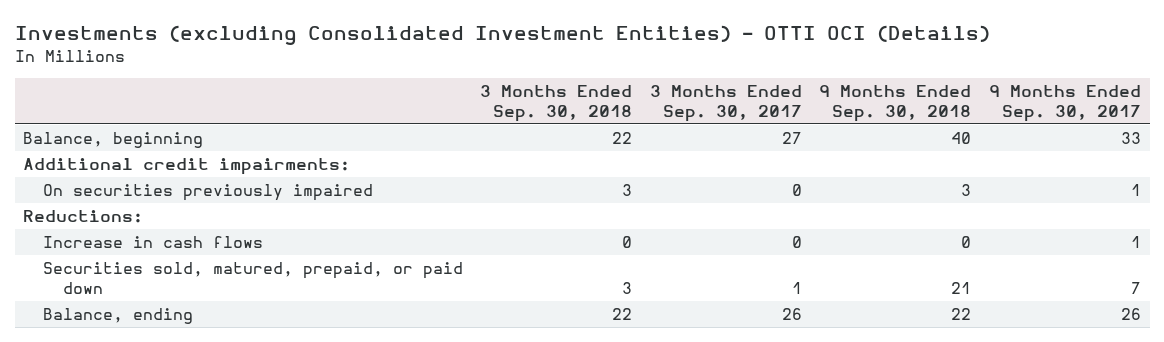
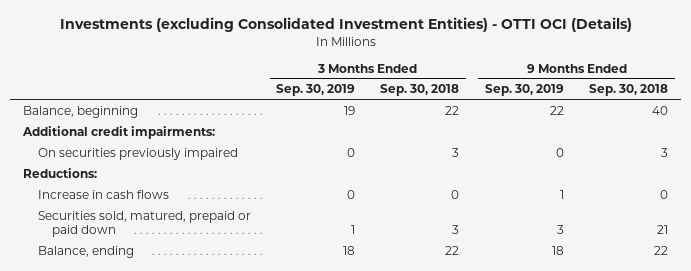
[649,84,802,122] 3 Months Ended Sep. 30, 2017 -> none
[988,84,1141,122] 9 Months Ended Sep. 30, 2017 -> none
none -> [275,84,355,97] Sep. 30, 2019
none -> [484,84,564,97] Sep. 30, 2019
[43,262,464,295] Securities sold, matured, prepaid, or paid down -> [37,210,251,237] Securities sold, matured, prepaid or paid down

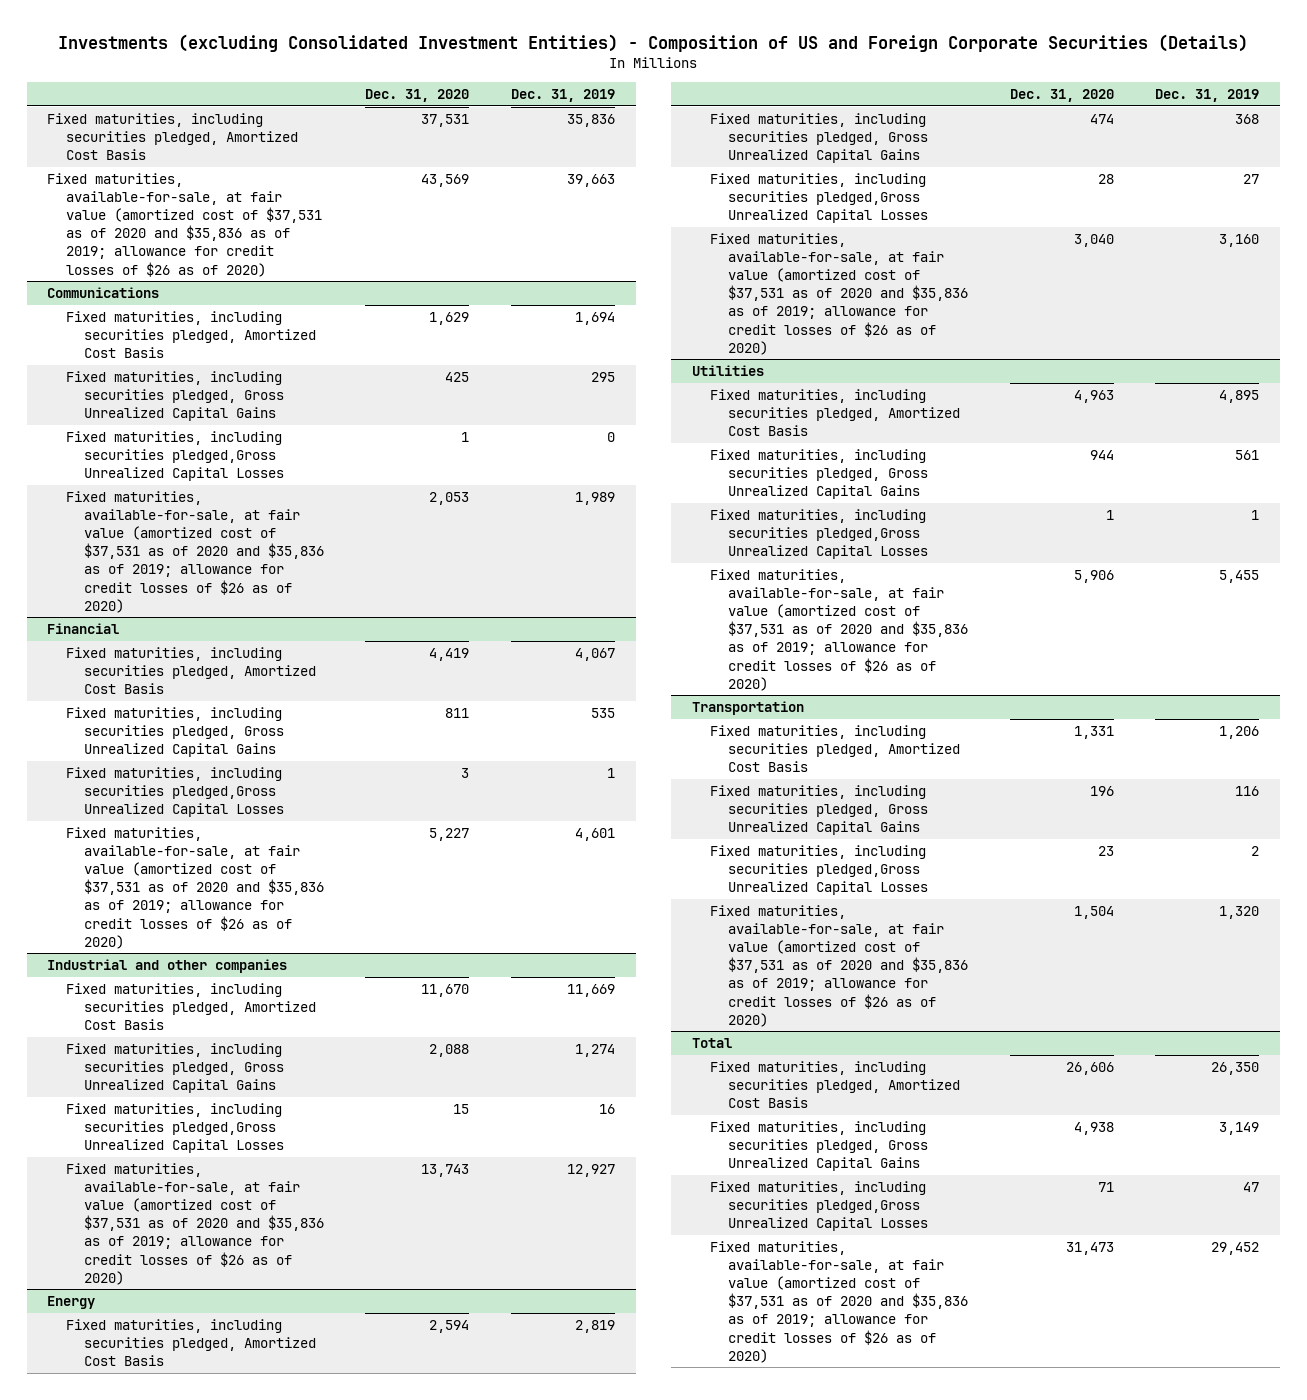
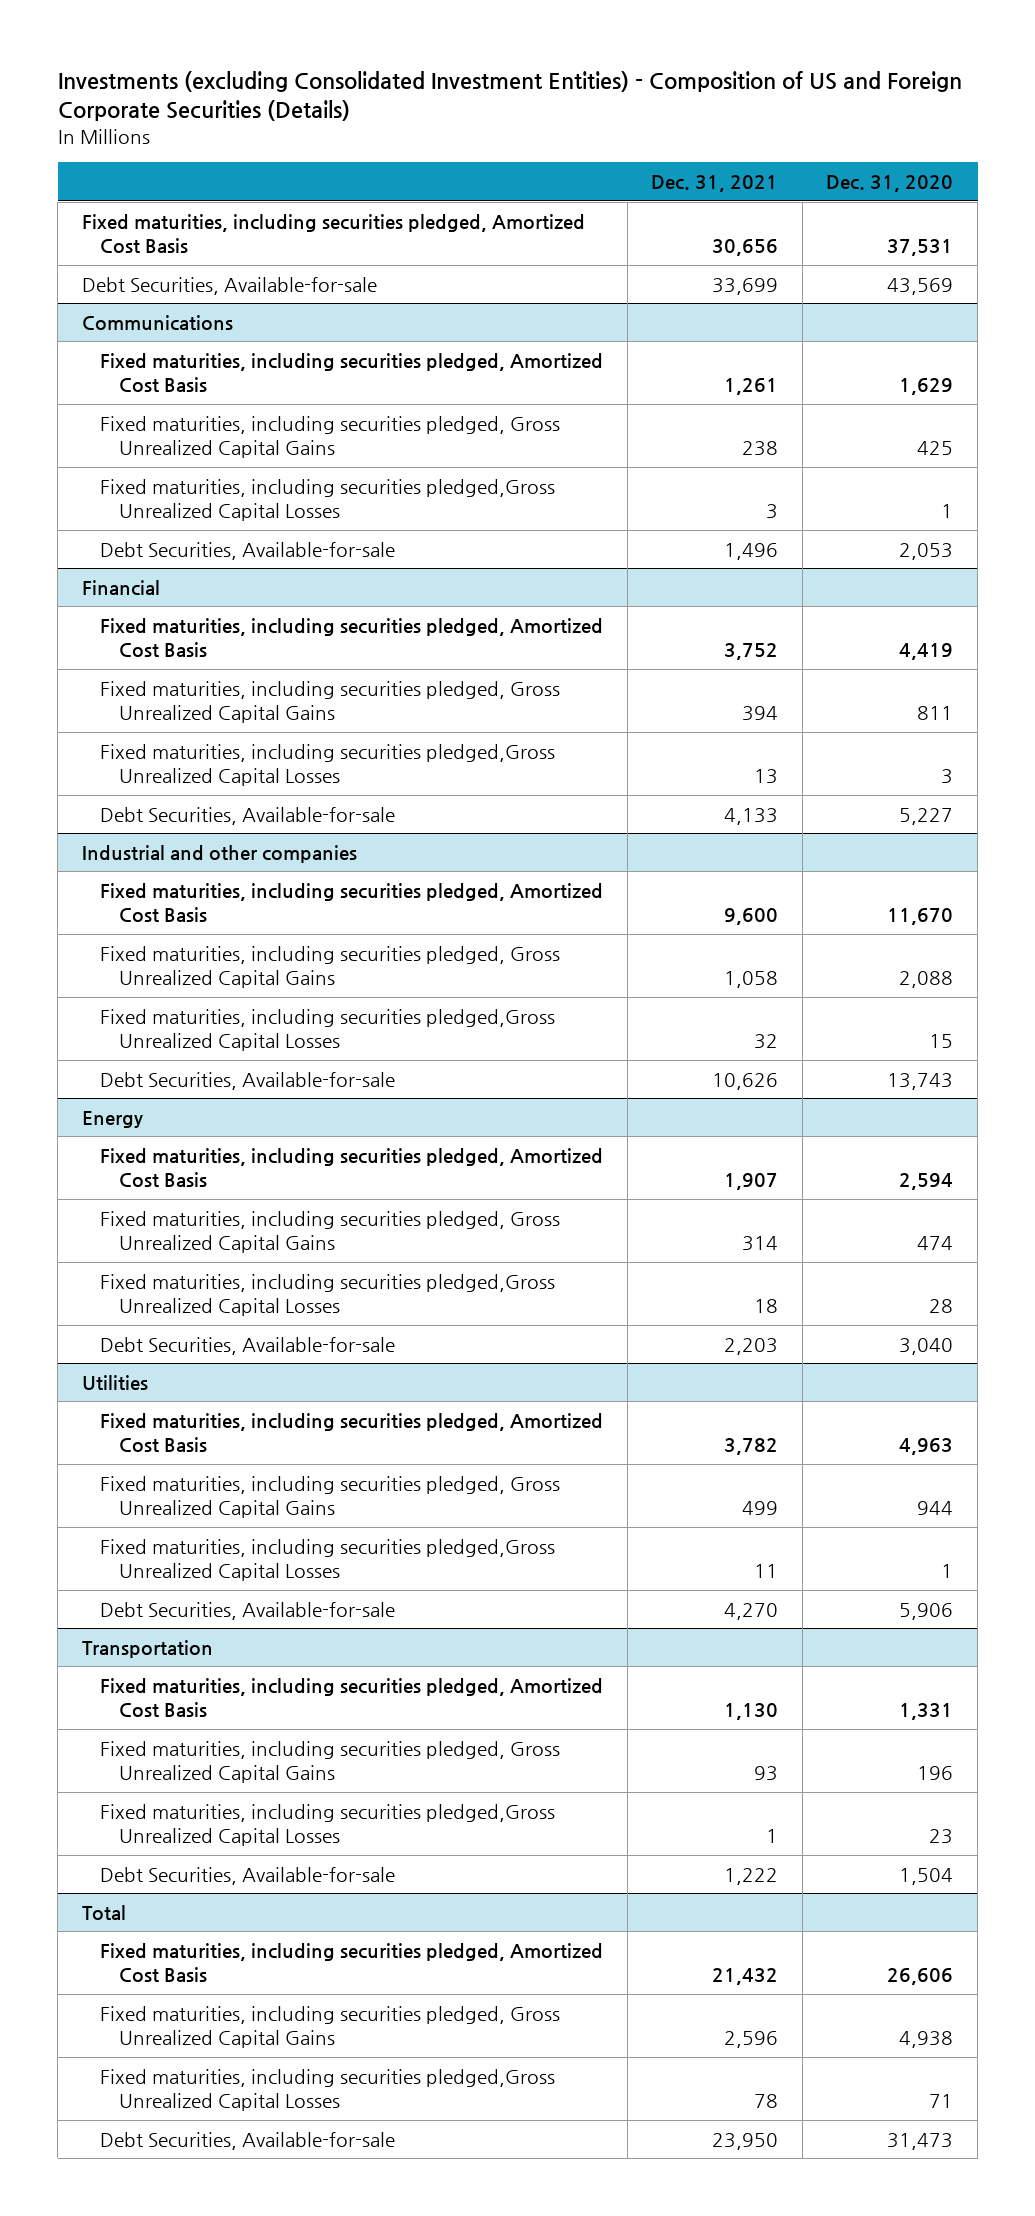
[510,89,615,103] Dec. 31, 2019 -> none
none -> [651,175,779,193] Dec. 31, 2021
[47,173,322,277] Fixed maturities, available-for-sale, at fair value (amortized cost of $37,531 as of 2020 and $35,836 as of 2019; allowance for credit losses of $26 as of 2020) -> [81,276,377,295] Debt Securities, Available-for-sale
[65,491,324,613] Fixed maturities, available-for-sale, at fair value (amortized cost of $37,531 as of 2020 and $35,836 as of 2019; allowance for credit losses of $26 as of 2020) -> [100,541,396,560] Debt Securities, Available-for-sale
[65,827,324,949] Fixed maturities, available-for-sale, at fair value (amortized cost of $37,531 as of 2020 and $35,836 as of 2019; allowance for credit losses of $26 as of 2020) -> [100,806,396,825] Debt Securities, Available-for-sale
[65,1163,324,1285] Fixed maturities, available-for-sale, at fair value (amortized cost of $37,531 as of 2020 and $35,836 as of 2019; allowance for credit losses of $26 as of 2020) -> [100,1071,396,1090] Debt Securities, Available-for-sale
[710,233,969,355] Fixed maturities, available-for-sale, at fair value (amortized cost of $37,531 as of 2020 and $35,836 as of 2019; allowance for credit losses of $26 as of 2020) -> [100,1336,396,1355] Debt Securities, Available-for-sale
[710,569,969,691] Fixed maturities, available-for-sale, at fair value (amortized cost of $37,531 as of 2020 and $35,836 as of 2019; allowance for credit losses of $26 as of 2020) -> [100,1601,396,1620] Debt Securities, Available-for-sale
[710,905,969,1027] Fixed maturities, available-for-sale, at fair value (amortized cost of $37,531 as of 2020 and $35,836 as of 2019; allowance for credit losses of $26 as of 2020) -> [100,1866,396,1885] Debt Securities, Available-for-sale
[710,1241,969,1363] Fixed maturities, available-for-sale, at fair value (amortized cost of $37,531 as of 2020 and $35,836 as of 2019; allowance for credit losses of $26 as of 2020) -> [100,2131,396,2150] Debt Securities, Available-for-sale

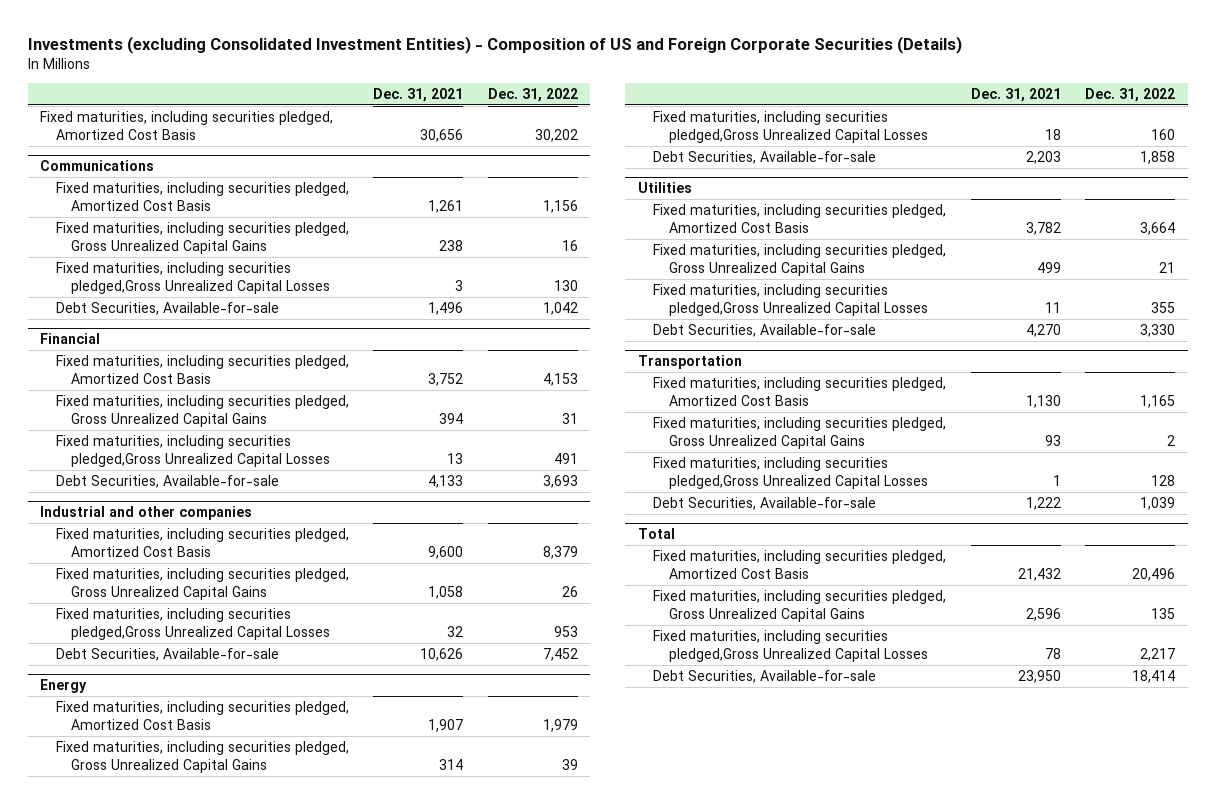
[826,175,954,193] Dec. 31, 2020 -> none
none -> [487,87,578,102] Dec. 31, 2022
[81,276,377,295] Debt Securities, Available-for-sale -> none

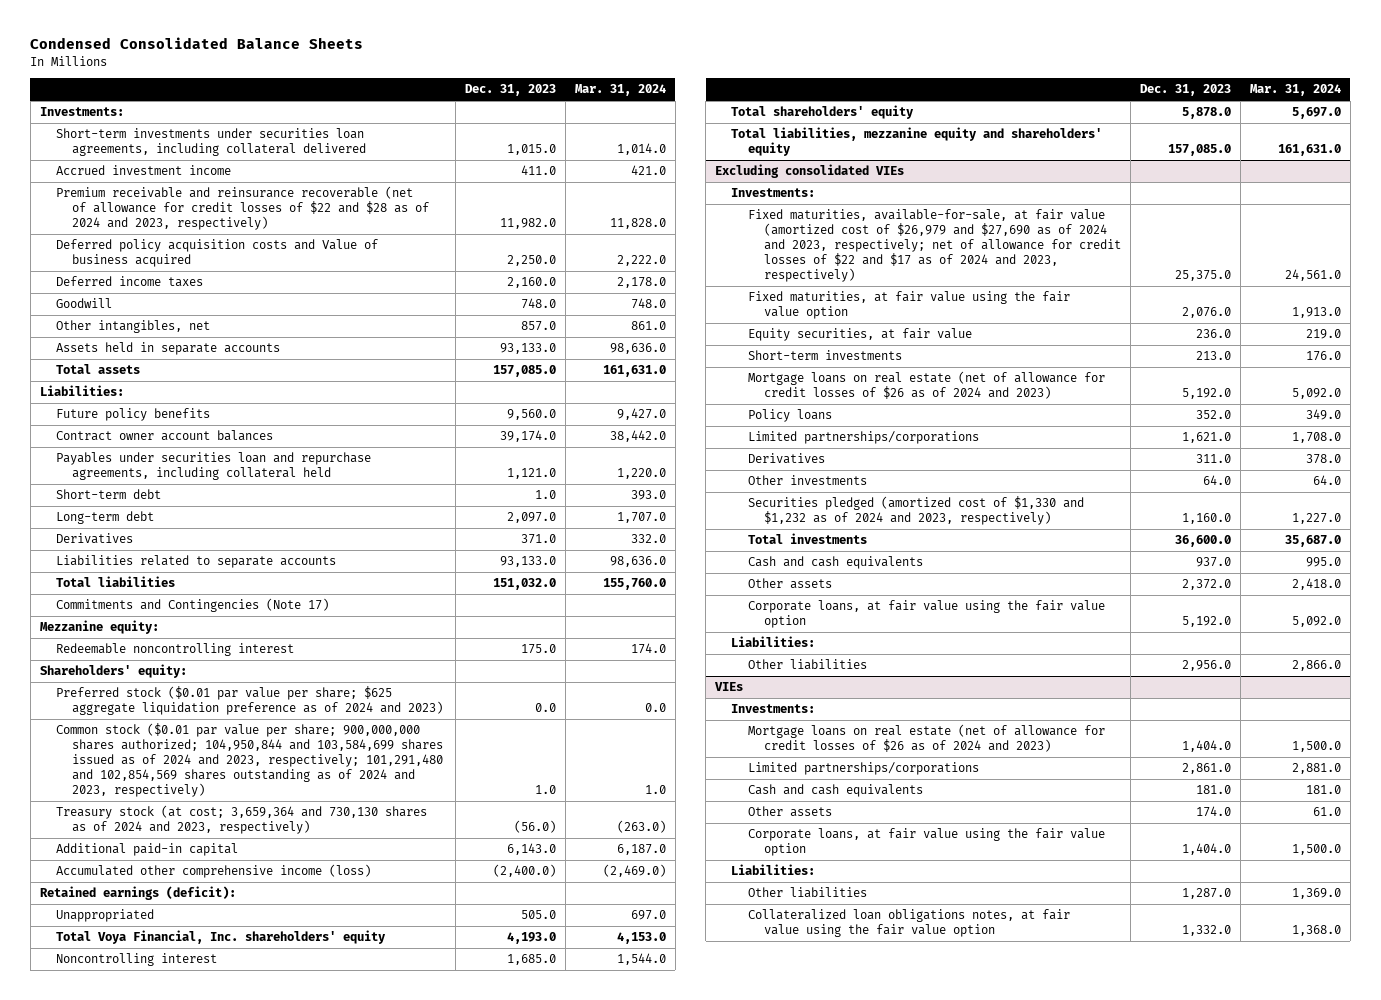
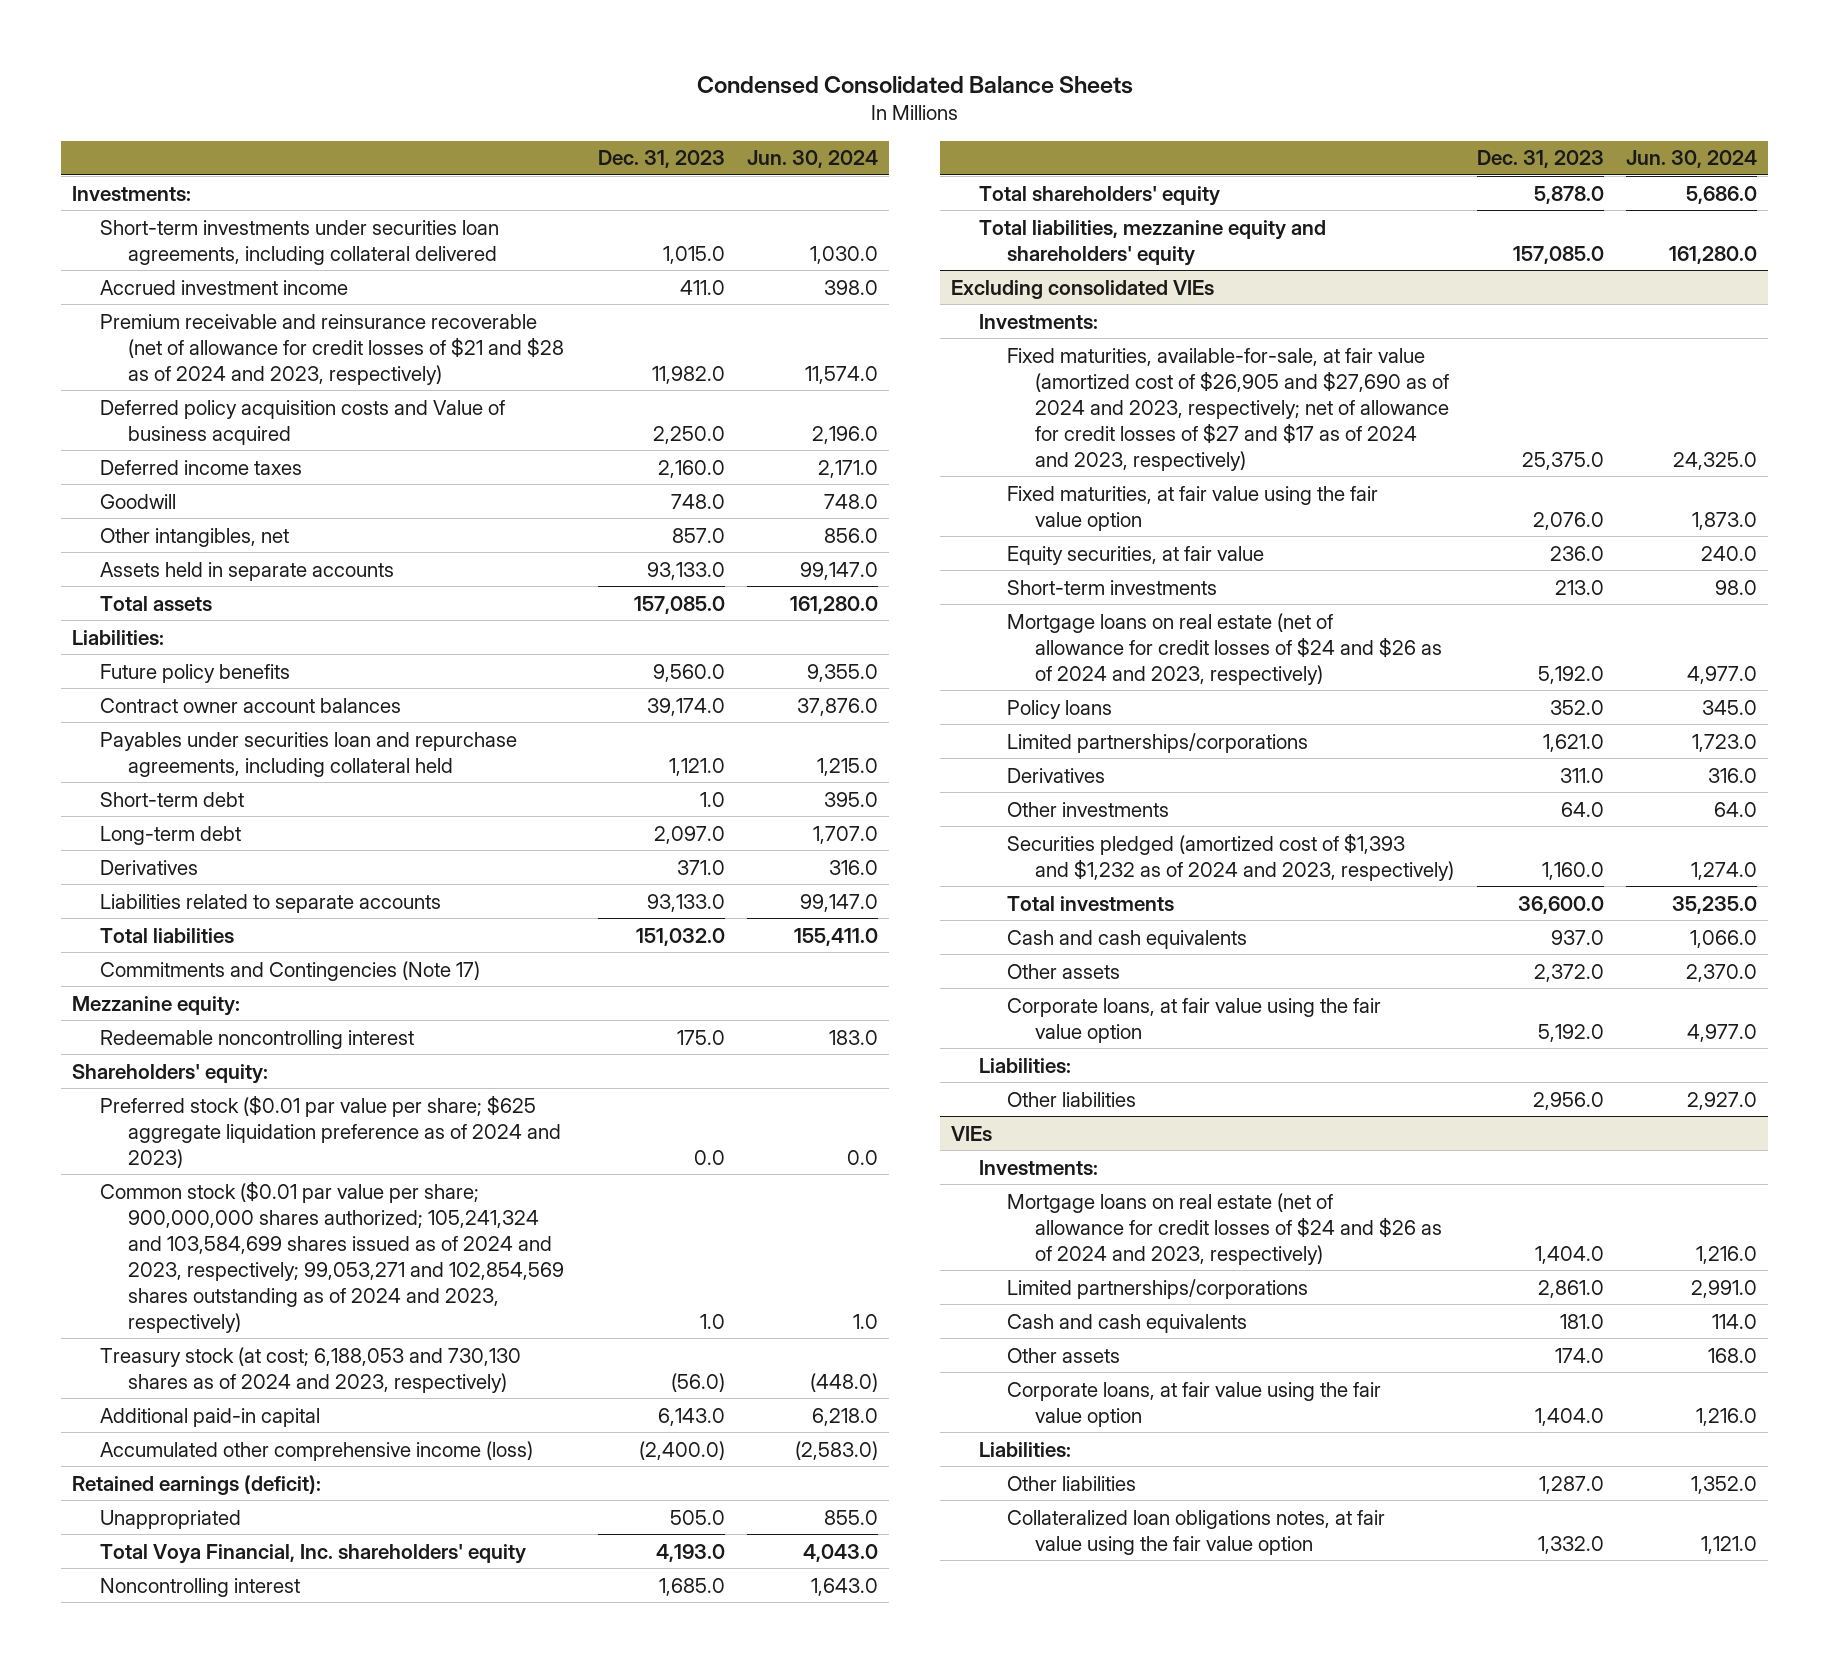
[574,84,666,97] Mar. 31, 2024 -> none
none -> [747,150,879,169] Jun. 30, 2024
[56,186,430,231] Premium receivable and reinsurance recoverable (net of allowance for credit losses of $22 and $28 as of 2024 and 2023, respectively) -> [100,313,565,385] Premium receivable and reinsurance recoverable (net of allowance for credit losses of $21 and $28 as of 2024 and 2023, respectively)
[56,723,444,798] Common stock ($0.01 par value per share; 900,000,000 shares authorized; 104,950,844 and 103,584,699 shares issued as of 2024 and 2023, respectively; 101,291,480 and 102,854,569 shares outstanding as of 2024 and 2023, respectively) -> [100,1180,565,1333] Common stock ($0.01 par value per share; 900,000,000 shares authorized; 105,241,324 and 103,584,699 shares issued as of 2024 and 2023, respectively; 99,053,271 and 102,854,569 shares outstanding as of 2024 and 2023, respectively)
[56,805,428,835] Treasury stock (at cost; 3,659,364 and 730,130 shares as of 2024 and 2023, respectively) -> [100,1346,522,1393] Treasury stock (at cost; 6,188,053 and 730,130 shares as of 2024 and 2023, respectively)
[747,209,1121,283] Fixed maturities, available-for-sale, at fair value (amortized cost of $26,979 and $27,690 as of 2024 and 2023, respectively; net of allowance for credit losses of $22 and $17 as of 2024 and 2023, respectively) -> [1007,347,1450,471] Fixed maturities, available-for-sale, at fair value (amortized cost of $26,905 and $27,690 as of 2024 and 2023, respectively; net of allowance for credit losses of $27 and $17 as of 2024 and 2023, respectively)
[747,371,1105,400] Mortgage loans on real estate (net of allowance for credit losses of $26 as of 2024 and 2023) -> [1007,612,1443,685] Mortgage loans on real estate (net of allowance for credit losses of $24 and $26 as of 2024 and 2023, respectively)
[747,496,1084,526] Securities pledged (amortized cost of $1,330 and $1,232 as of 2024 and 2023, respectively) -> [1007,832,1455,881] Securities pledged (amortized cost of $1,393 and $1,232 as of 2024 and 2023, respectively)
[747,724,1105,753] Mortgage loans on real estate (net of allowance for credit losses of $26 as of 2024 and 2023) -> [1007,1192,1443,1265] Mortgage loans on real estate (net of allowance for credit losses of $24 and $26 as of 2024 and 2023, respectively)

